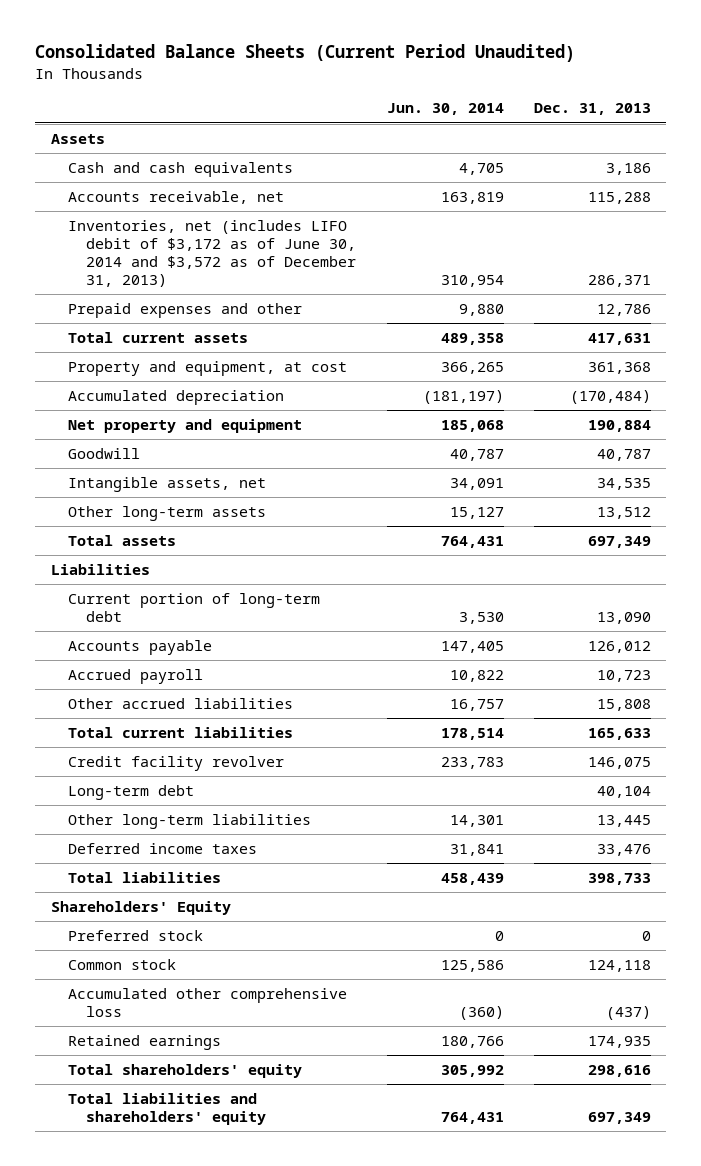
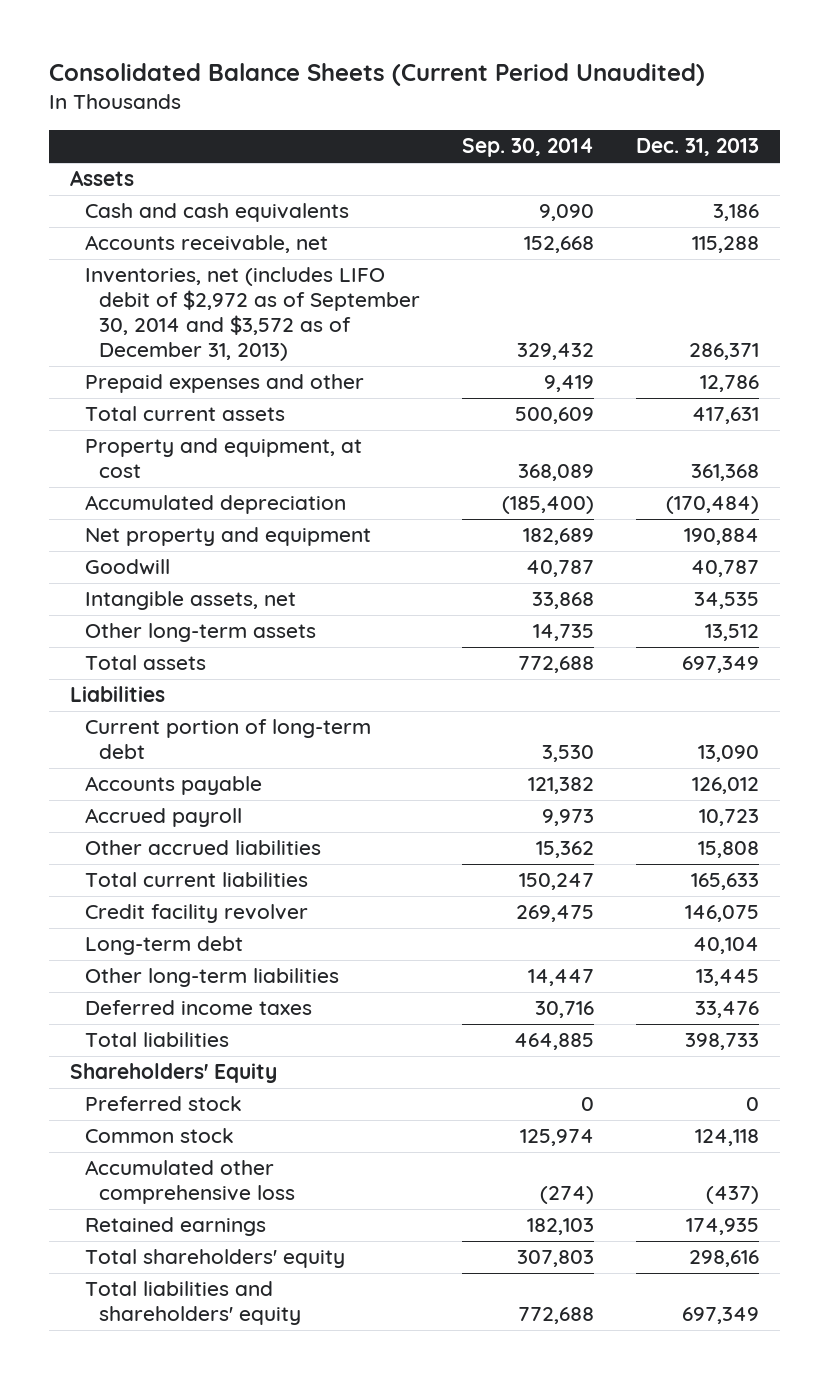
[386,103,504,116] Jun. 30, 2014 -> none
none -> [462,138,595,158] Sep. 30, 2014
[68,220,357,287] Inventories, net (includes LIFO debit of $3,172 as of June 30, 2014 and $3,572 as of December 31, 2013) -> [84,267,421,361] Inventories, net (includes LIFO debit of $2,972 as of September 30, 2014 and $3,572 as of December 31, 2013)

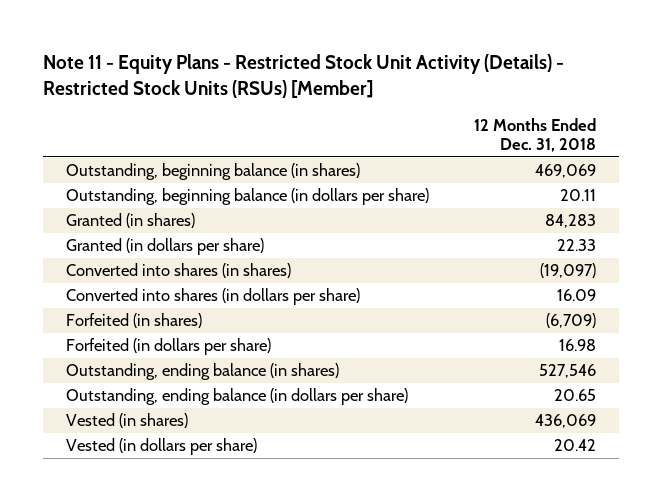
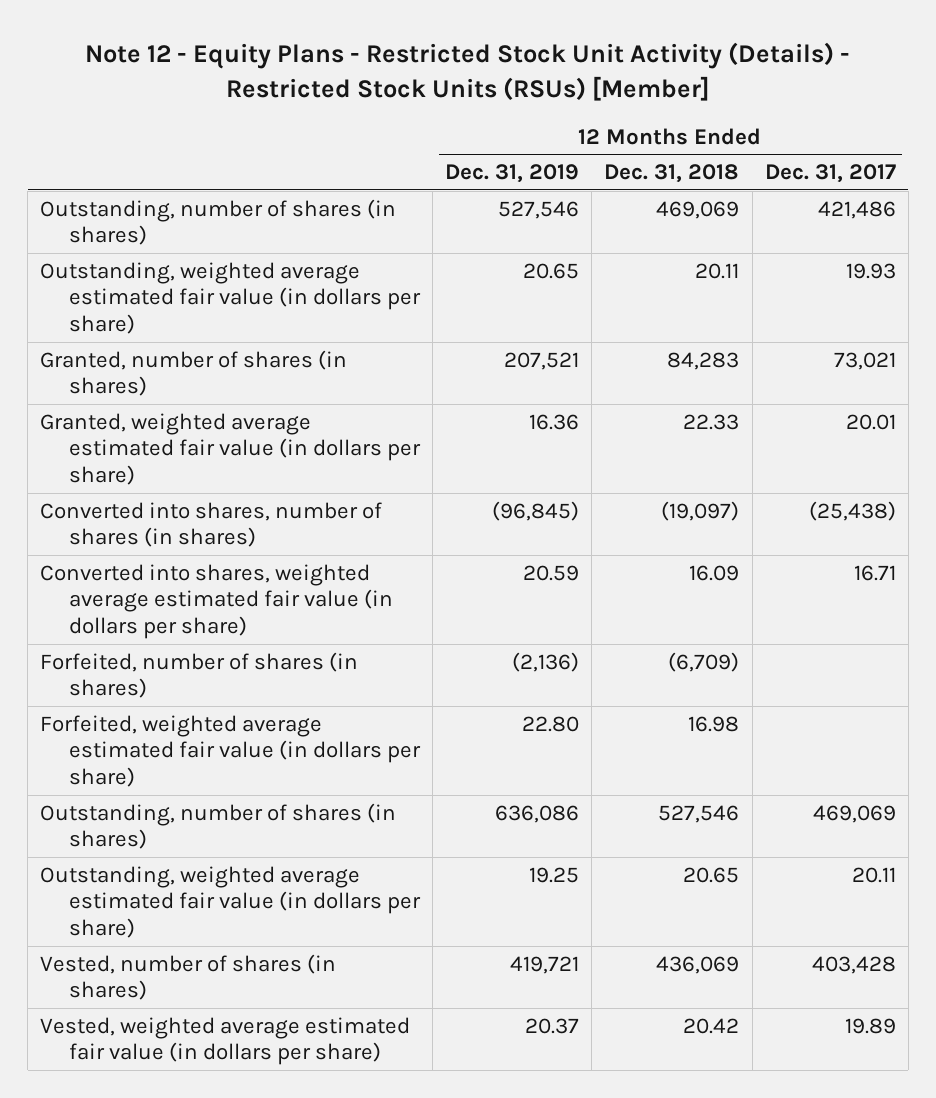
[43,54,565,99] Note 11 - Equity Plans - Restricted Stock Unit Activity (Details) - Restricted Stock Units (RSUs) [Member] -> [84,42,850,101] Note 12 - Equity Plans - Restricted Stock Unit Activity (Details) - Restricted Stock Units (RSUs) [Member]
none -> [445,164,580,184] Dec. 31, 2019
none -> [764,164,896,184] Dec. 31, 2017
[66,163,361,181] Outstanding, beginning balance (in shares) -> [40,198,397,246] Outstanding, number of shares (in shares)
[66,188,430,206] Outstanding, beginning balance (in dollars per share) -> [40,261,421,334] Outstanding, weighted average estimated fair value (in dollars per share)
[66,213,196,229] Granted (in shares) -> [40,349,348,397] Granted, number of shares (in shares)
[66,238,265,256] Granted (in dollars per share) -> [40,412,421,485] Granted, weighted average estimated fair value (in dollars per share)
[66,263,292,279] Converted into shares (in shares) -> [40,501,383,548] Converted into shares, number of shares (in shares)
[66,288,361,306] Converted into shares (in dollars per share) -> [40,563,393,639] Converted into shares, weighted average estimated fair value (in dollars per share)
[66,313,203,329] Forfeited (in shares) -> [40,651,359,699] Forfeited, number of shares (in shares)
[66,338,272,356] Forfeited (in dollars per share) -> [40,714,421,787] Forfeited, weighted average estimated fair value (in dollars per share)
[66,363,340,381] Outstanding, ending balance (in shares) -> [40,802,397,850] Outstanding, number of shares (in shares)
[66,388,409,406] Outstanding, ending balance (in dollars per share) -> [40,865,421,938] Outstanding, weighted average estimated fair value (in dollars per share)
[66,413,189,429] Vested (in shares) -> [40,953,337,1001] Vested, number of shares (in shares)
[66,438,258,456] Vested (in dollars per share) -> [40,1016,411,1066] Vested, weighted average estimated fair value (in dollars per share)

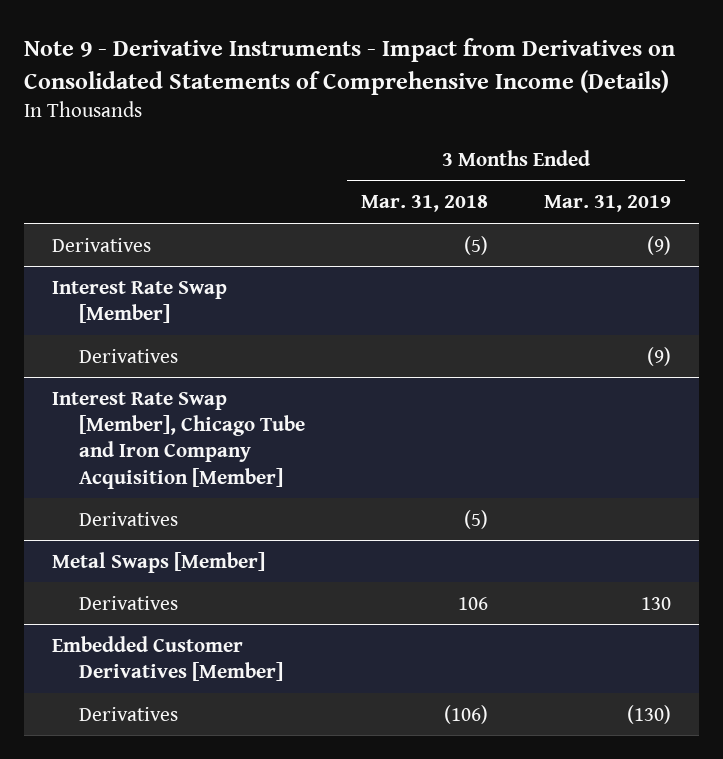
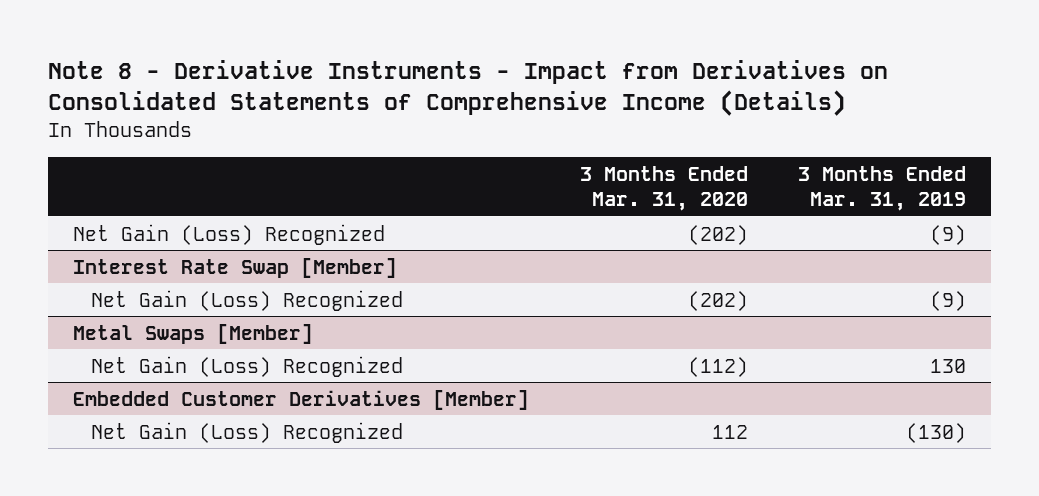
[23,38,675,95] Note 9 - Derivative Instruments - Impact from Derivatives on Consolidated Statements of Comprehensive Income (Details) -> [48,60,889,117] Note 8 - Derivative Instruments - Impact from Derivatives on Consolidated Statements of Comprehensive Income (Details)
[361,195,489,213] Mar. 31, 2018 -> none
none -> [579,165,748,211] 3 Months Ended Mar. 31, 2020
[51,237,151,252] Derivatives -> [73,223,386,245] Net Gain (Loss) Recognized
[51,391,306,489] Interest Rate Swap [Member], Chicago Tube and Iron Company Acquisition [Member] -> none
[79,511,179,526] Derivatives -> none
[79,348,179,363] Derivatives -> [90,289,403,311] Net Gain (Loss) Recognized
[79,595,179,610] Derivatives -> [90,355,403,377] Net Gain (Loss) Recognized
[79,706,179,721] Derivatives -> [90,421,403,443] Net Gain (Loss) Recognized

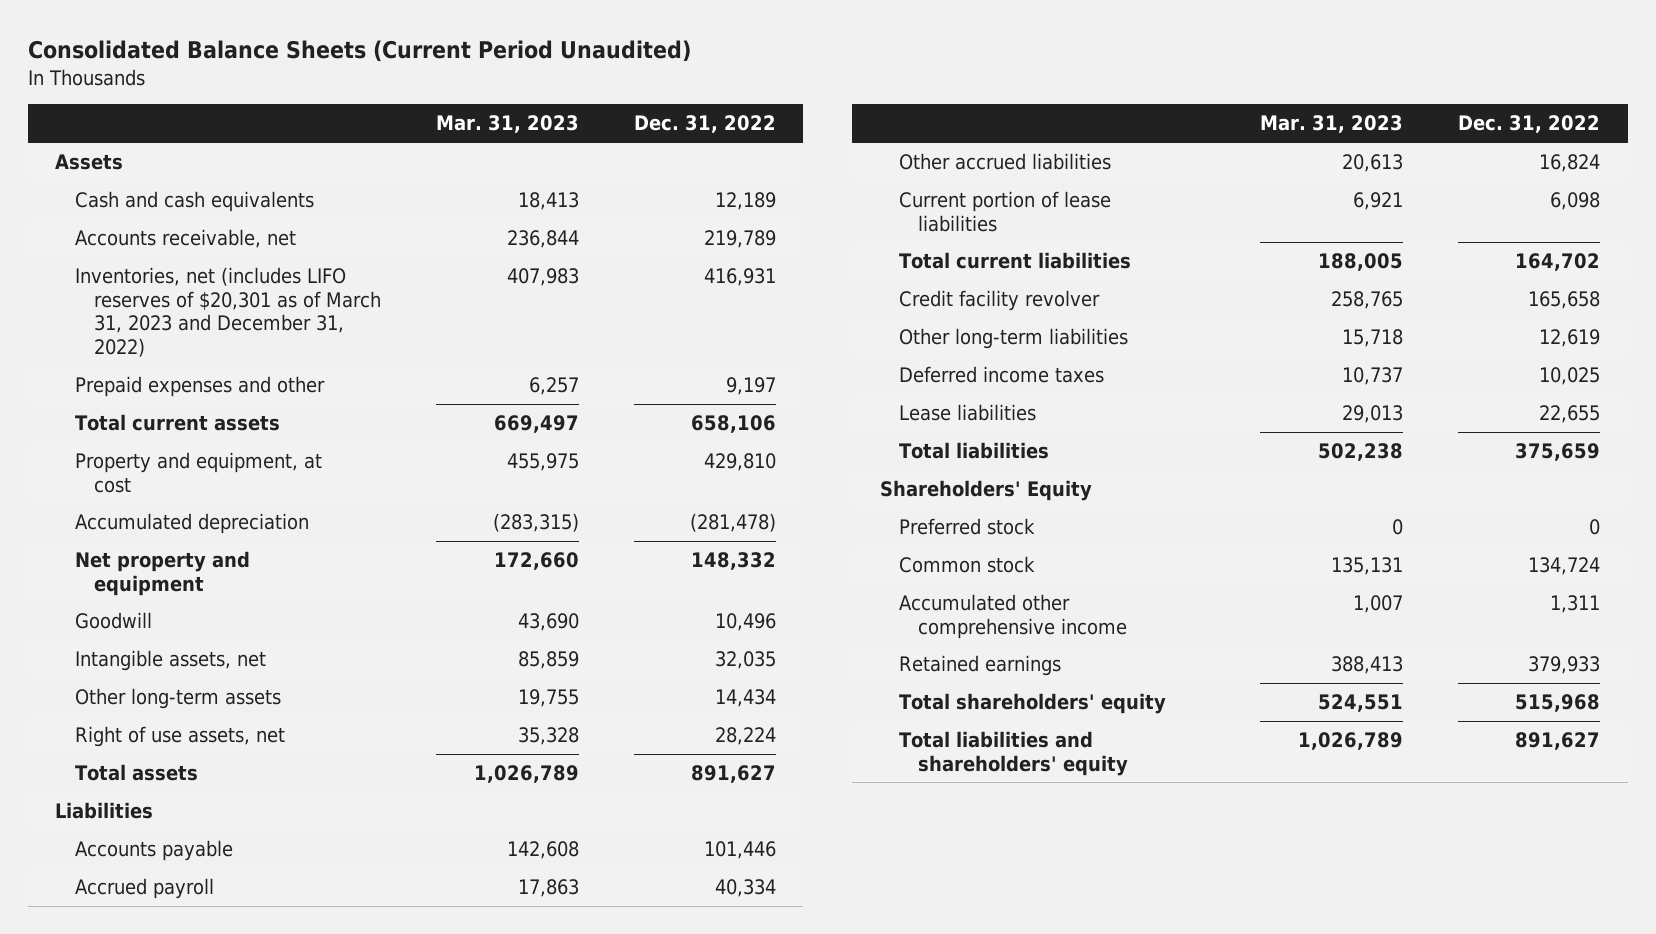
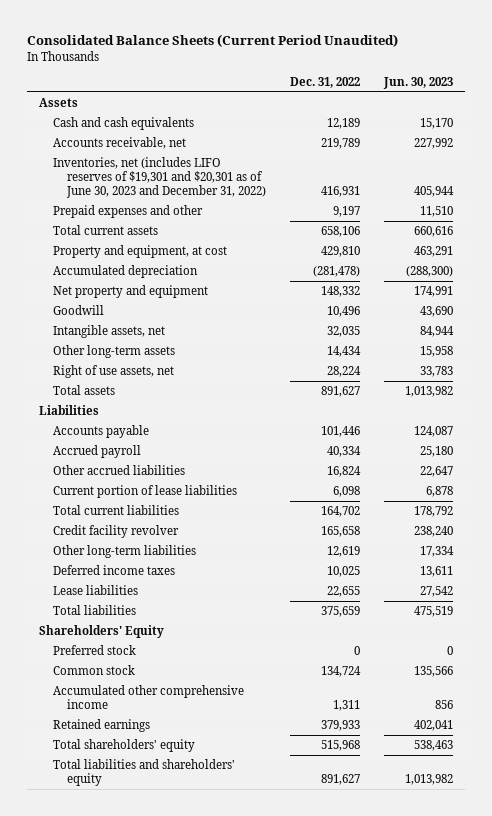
[435,115,579,134] Mar. 31, 2023 -> none
none -> [382,77,453,90] Jun. 30, 2023
[74,267,381,358] Inventories, net (includes LIFO reserves of $20,301 as of March 31, 2023 and December 31, 2022) -> [52,157,266,199] Inventories, net (includes LIFO reserves of $19,301 and $20,301 as of June 30, 2023 and December 31, 2022)

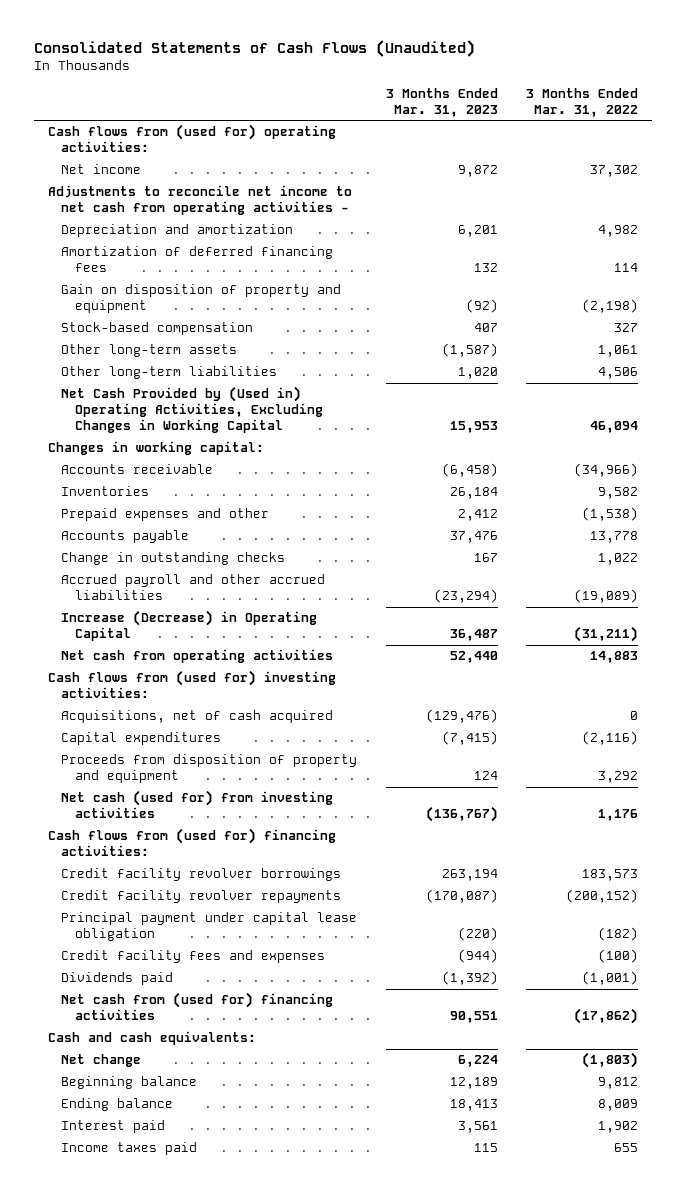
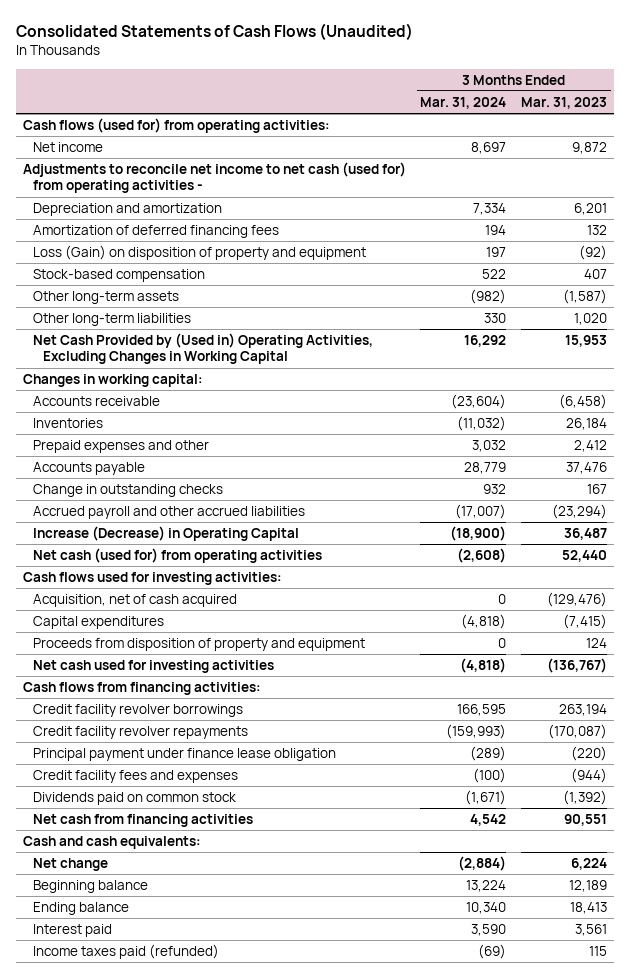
[525,87,638,117] 3 Months Ended Mar. 31, 2022 -> none
none -> [420,97,507,110] Mar. 31, 2024
[48,124,337,153] Cash flows from (used for) operating activities: -> [22,118,330,134] Cash flows (used for) from operating activities:
[48,185,353,216] Adjustments to reconcile net income to net cash from operating activities - -> [22,162,406,194] Adjustments to reconcile net income to net cash (used for) from operating activities -
[61,284,342,314] Gain on disposition of property and equipment -> [32,245,366,261] Loss (Gain) on disposition of property and equipment
[61,649,334,664] Net cash from operating activities -> [32,548,322,564] Net cash (used for) from operating activities
[48,670,337,699] Cash flows from (used for) investing activities: -> [22,572,282,586] Cash flows used for investing activities:
[61,710,334,724] Acquisitions, net of cash acquired -> [32,594,237,608] Acquisition, net of cash acquired
[61,790,334,819] Net cash (used for) from investing activities -> [32,660,274,674] Net cash used for investing activities
[48,828,337,857] Cash flows from (used for) financing activities: -> [22,682,261,696] Cash flows from financing activities:
[61,912,358,942] Principal payment under capital lease obligation -> [32,748,336,762] Principal payment under finance lease obligation
[61,972,174,986] Dividends paid -> [32,792,236,806] Dividends paid on common stock
[61,992,334,1021] Net cash from (used for) financing activities -> [32,814,253,828] Net cash from financing activities
[61,1142,198,1156] Income taxes paid -> [32,944,219,960] Income taxes paid (refunded)

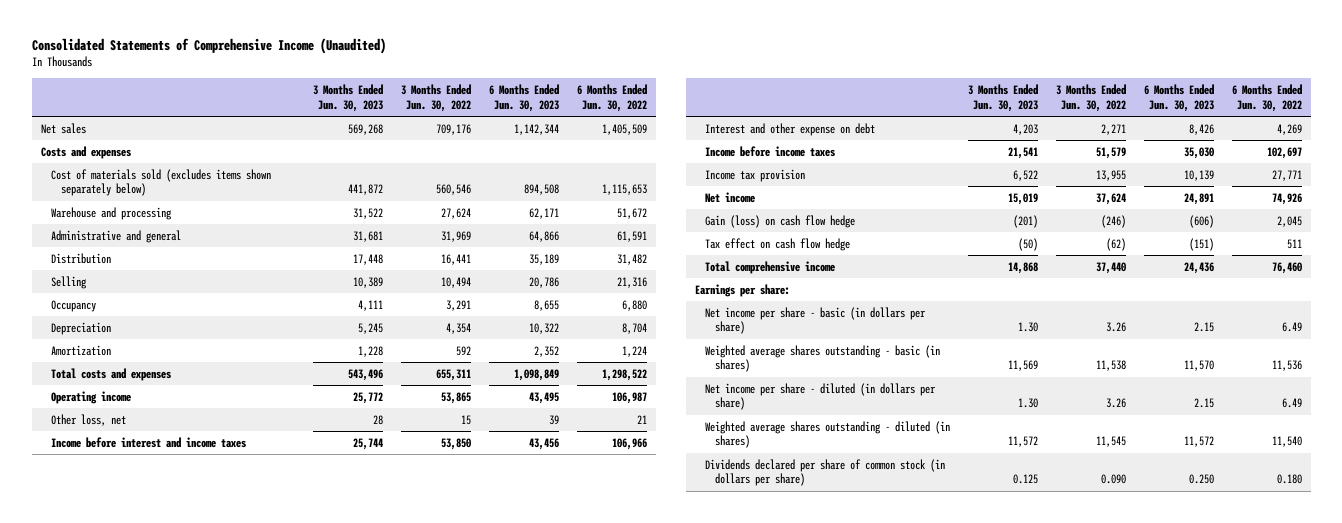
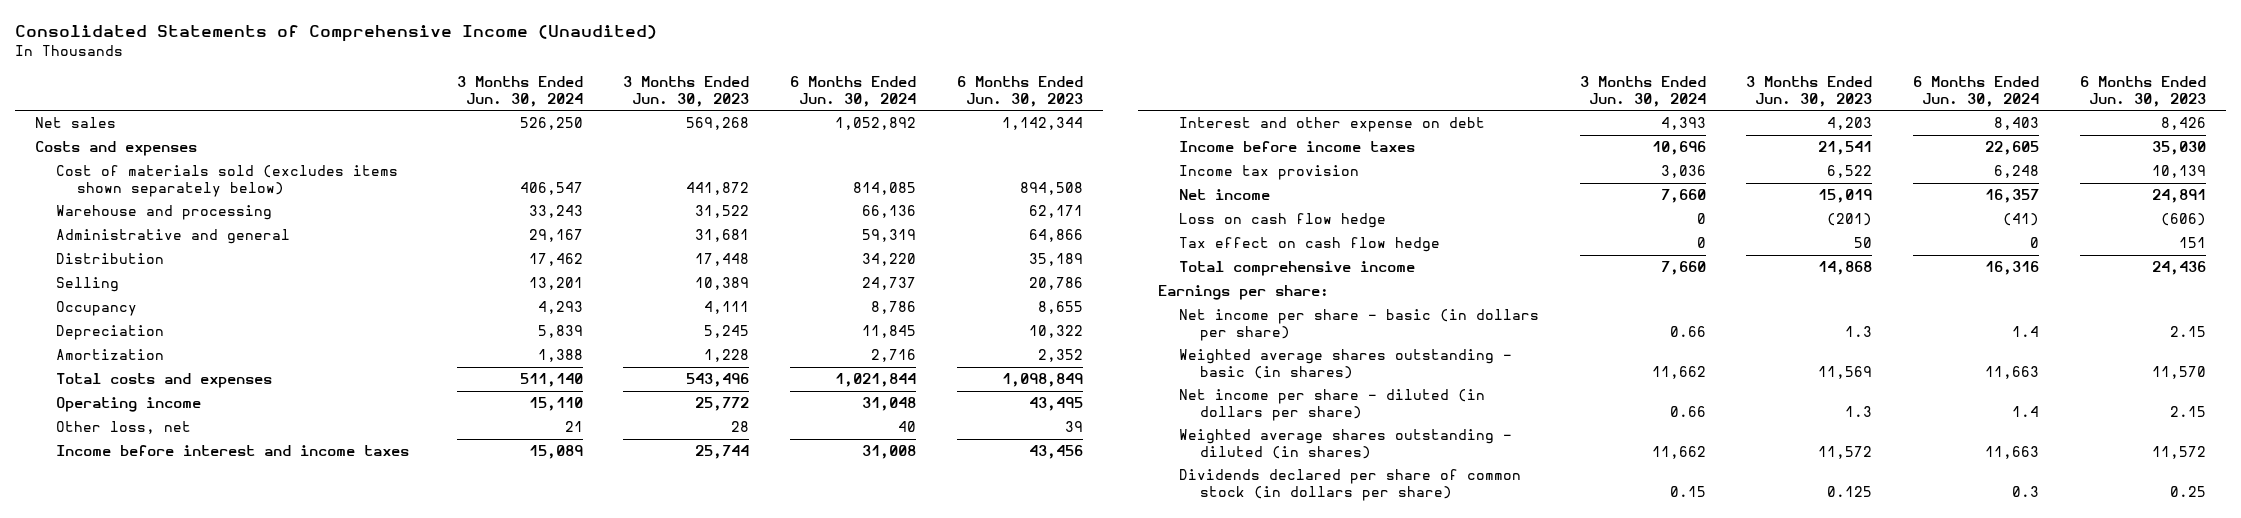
[401,84,472,112] 3 Months Ended Jun. 30, 2022 -> none
[577,84,648,112] 6 Months Ended Jun. 30, 2022 -> none
none -> [456,76,583,107] 3 Months Ended Jun. 30, 2024
none -> [789,76,916,107] 6 Months Ended Jun. 30, 2024
[705,214,856,228] Gain (loss) on cash flow hedge -> [1178,213,1386,229] Loss on cash flow hedge
[1017,237,1038,251] (50) -> [1854,237,1873,249] 50
[1188,237,1214,251] (151) -> [2178,237,2206,249] 151
[1017,322,1038,333] 1.30 -> [1845,325,1873,337] 1.3
[1017,398,1038,409] 1.30 -> [1845,405,1873,417] 1.3
[1188,474,1214,485] 0.250 -> [2169,485,2206,497] 0.25

